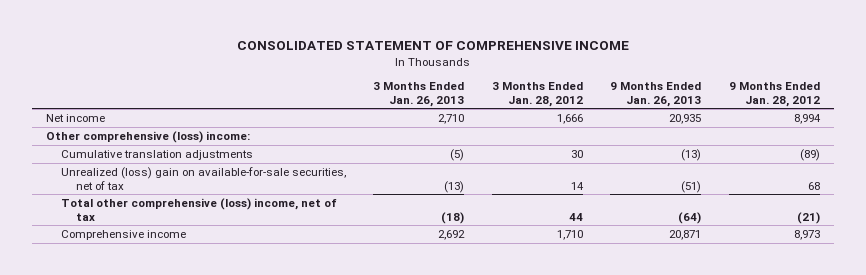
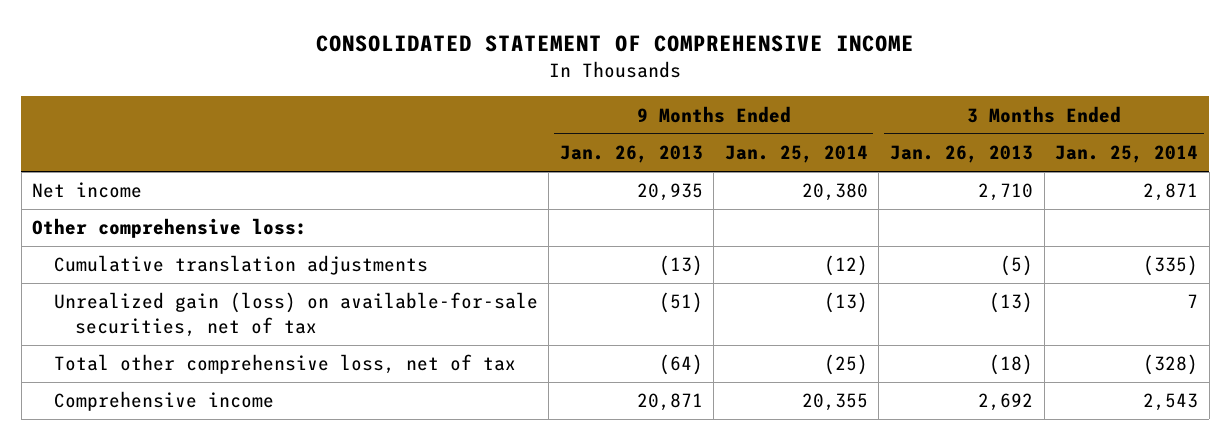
[491,82,583,107] 3 Months Ended Jan. 28, 2012 -> none
[728,82,820,107] 9 Months Ended Jan. 28, 2012 -> none
none -> [724,144,868,163] Jan. 25, 2014
none -> [1055,144,1199,163] Jan. 25, 2014
[45,130,250,143] Other comprehensive (loss) income: -> [32,218,308,239] Other comprehensive loss:
[60,166,346,190] Unrealized (loss) gain on available-for-sale securities, net of tax -> [53,292,538,338] Unrealized gain (loss) on available-for-sale securities, net of tax
[60,197,337,221] Total other comprehensive (loss) income, net of tax -> [53,354,516,375] Total other comprehensive loss, net of tax

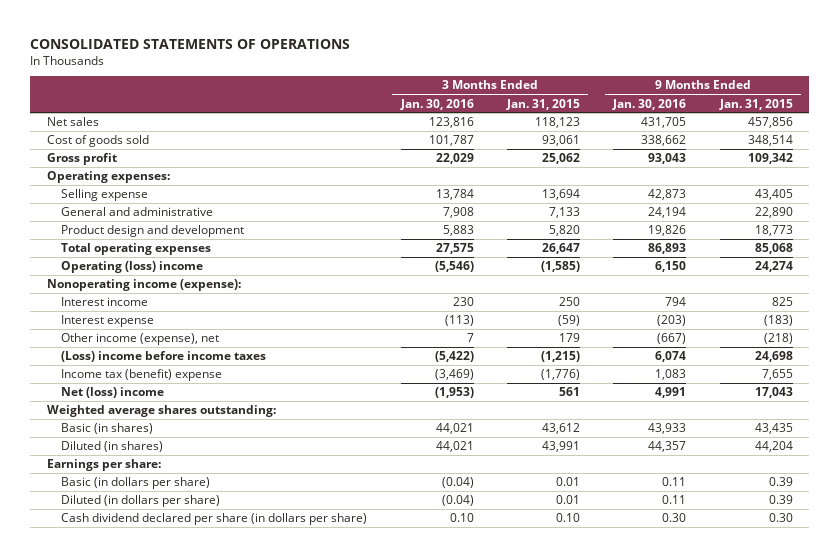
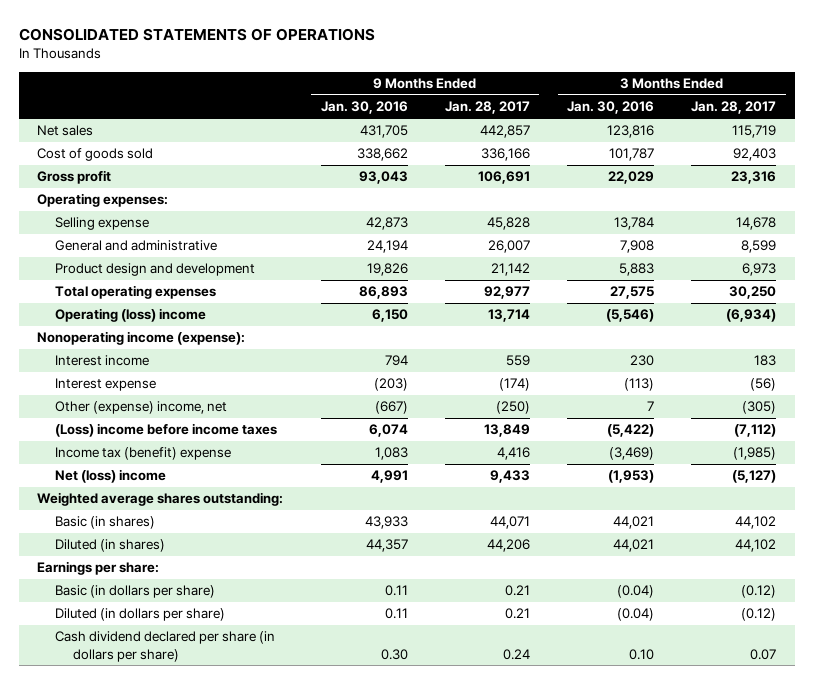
[506,98,581,110] Jan. 31, 2015 -> none
[718,98,793,110] Jan. 31, 2015 -> none
none -> [444,101,530,115] Jan. 28, 2017
none -> [691,101,777,115] Jan. 28, 2017
[61,333,220,346] Other income (expense), net -> [55,401,228,415] Other (expense) income, net

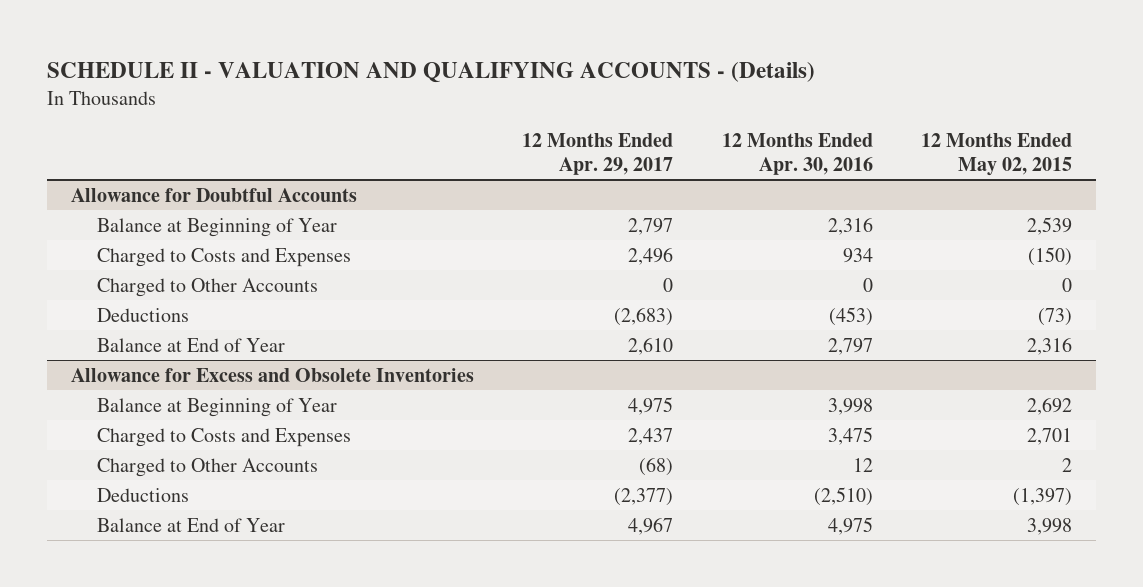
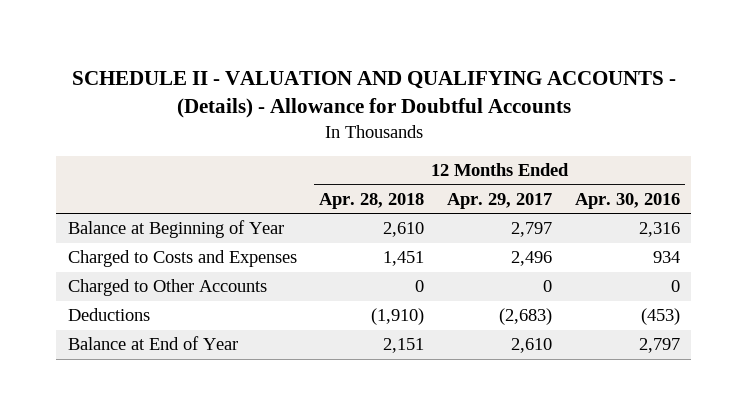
[46,62,815,84] SCHEDULE II - VALUATION AND QUALIFYING ACCOUNTS - (Details) -> [71,70,676,119] SCHEDULE II - VALUATION AND QUALIFYING ACCOUNTS - (Details) - Allowance for Doubtful Accounts
[920,133,1072,176] 12 Months Ended May 02, 2015 -> none
none -> [319,192,425,209] Apr. 28, 2018
[71,187,358,202] Allowance for Doubtful Accounts -> none
[71,367,475,382] Allowance for Excess and Obsolete Inventories -> none
[97,397,338,417] Balance at Beginning of Year -> none
[97,427,352,447] Charged to Costs and Expenses -> none
[97,457,319,477] Charged to Other Accounts -> none
[97,487,190,502] Deductions -> none
[97,517,286,532] Balance at End of Year -> none

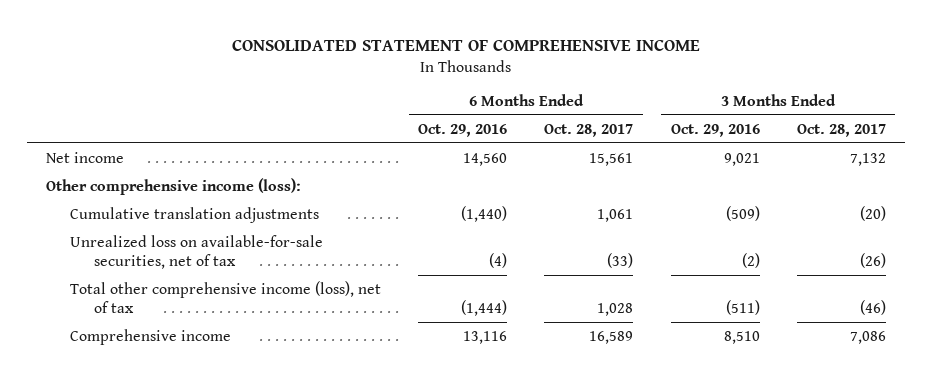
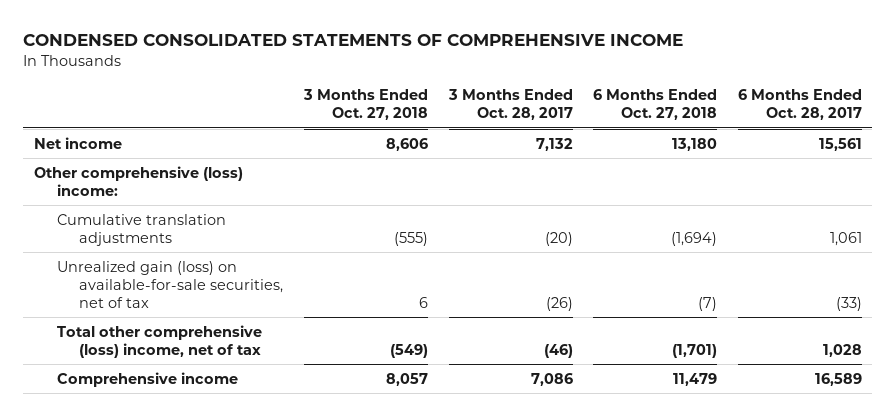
[231,39,700,51] CONSOLIDATED STATEMENT OF COMPREHENSIVE INCOME -> [23,34,684,47] CONDENSED CONSOLIDATED STATEMENTS OF COMPREHENSIVE INCOME
[417,123,507,137] Oct. 29, 2016 -> none
[670,123,760,137] Oct. 29, 2016 -> none
none -> [303,89,429,121] 3 Months Ended Oct. 27, 2018
none -> [593,89,718,121] 6 Months Ended Oct. 27, 2018
[45,177,301,195] Other comprehensive income (loss): -> [33,165,243,196] Other comprehensive (loss) income:
[69,234,323,269] Unrealized loss on available-for-sale securities, net of tax -> [56,260,284,308] Unrealized gain (loss) on available-for-sale securities, net of tax
[69,280,381,313] Total other comprehensive income (loss), net of tax -> [56,324,262,358] Total other comprehensive (loss) income, net of tax

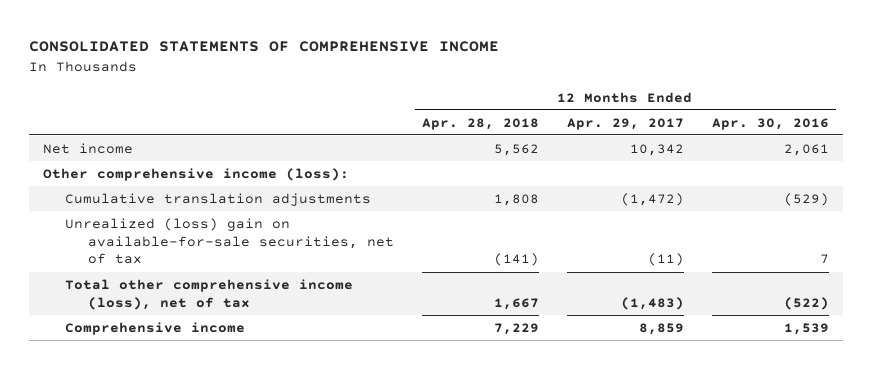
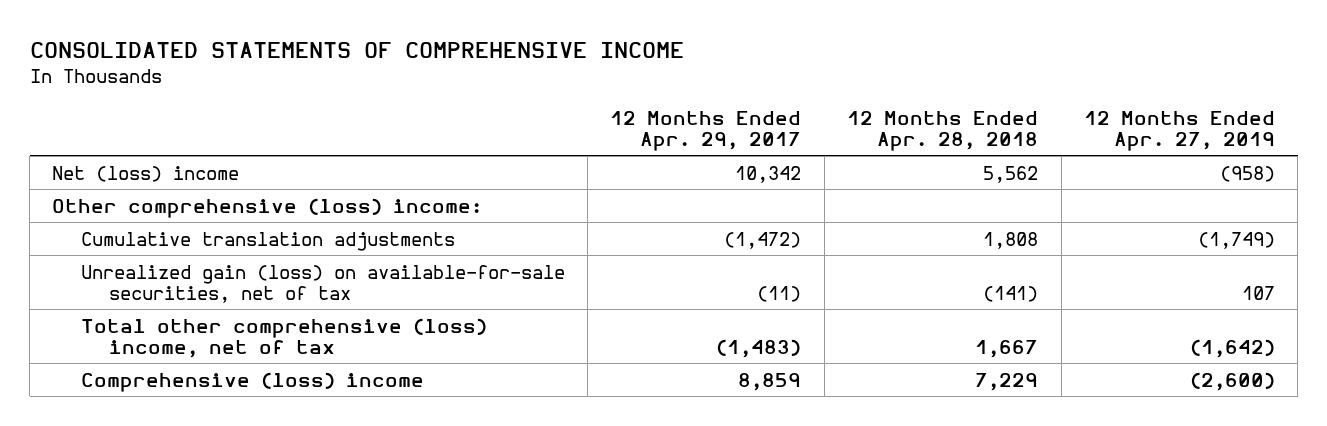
[711,117,829,130] Apr. 30, 2016 -> none
none -> [1083,110,1275,151] 12 Months Ended Apr. 27, 2019
[42,142,133,154] Net income -> [52,165,240,182] Net (loss) income
[42,167,349,181] Other comprehensive income (loss): -> [52,197,483,218] Other comprehensive (loss) income:
[65,217,395,265] Unrealized (loss) gain on available-for-sale securities, net of tax -> [80,264,565,303] Unrealized gain (loss) on available-for-sale securities, net of tax
[65,278,354,310] Total other comprehensive income (loss), net of tax -> [80,317,487,358] Total other comprehensive (loss) income, net of tax
[65,321,246,335] Comprehensive income -> [80,371,424,392] Comprehensive (loss) income

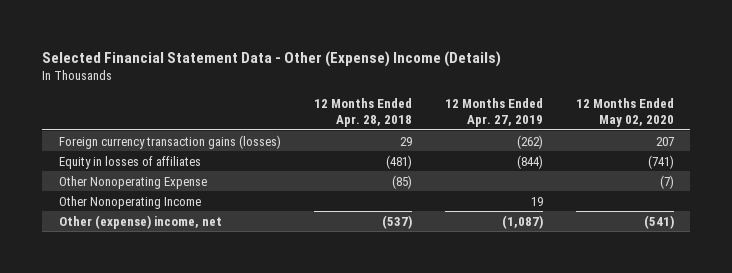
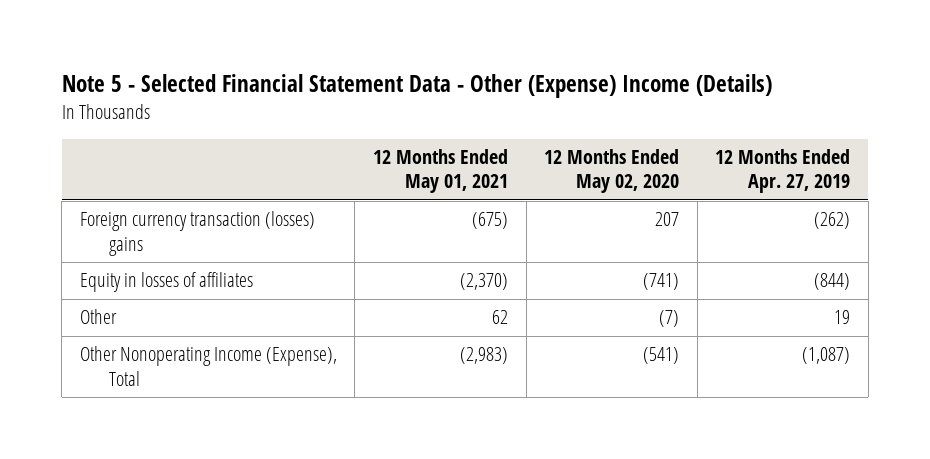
[42,50,502,67] Selected Financial Statement Data - Other (Expense) Income (Details) -> [61,74,772,99] Note 5 - Selected Financial Statement Data - Other (Expense) Income (Details)
[313,97,412,128] 12 Months Ended Apr. 28, 2018 -> none
none -> [372,149,508,194] 12 Months Ended May 01, 2021
[58,134,281,149] Foreign currency transaction gains (losses) -> [79,211,315,256] Foreign currency transaction (losses) gains
[58,175,207,189] Other Nonoperating Expense -> none
[58,195,201,209] Other Nonoperating Income -> none
none -> [79,309,117,325] Other
[58,214,222,229] Other (expense) income, net -> [79,346,337,386] Other Nonoperating Income (Expense), Total

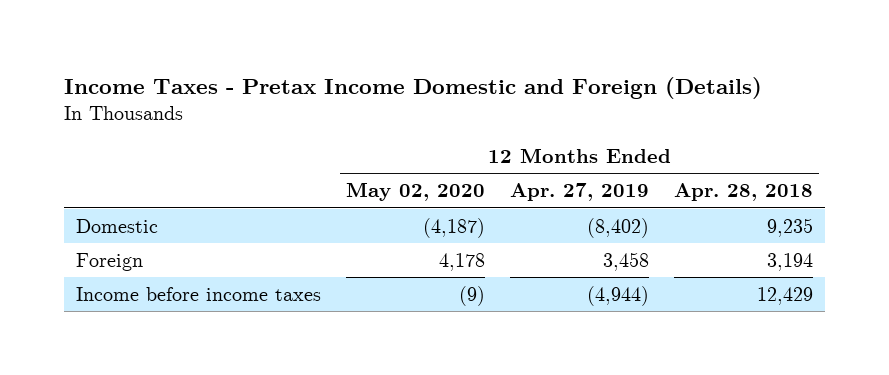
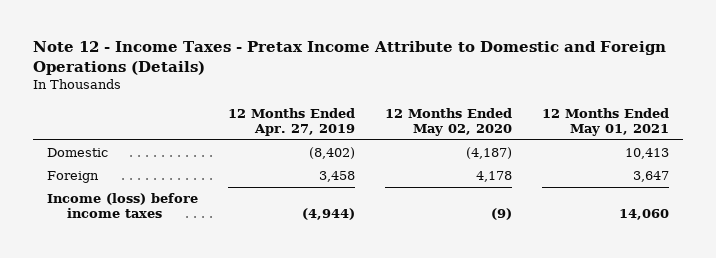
[64,77,763,100] Income Taxes - Pretax Income Domestic and Foreign (Details) -> [32,41,666,75] Note 12 - Income Taxes - Pretax Income Attribute to Domestic and Foreign Operations (Details)
[673,183,813,202] Apr. 28, 2018 -> none
none -> [541,107,669,136] 12 Months Ended May 01, 2021
[76,286,322,301] Income before income taxes -> [47,193,199,219] Income (loss) before income taxes

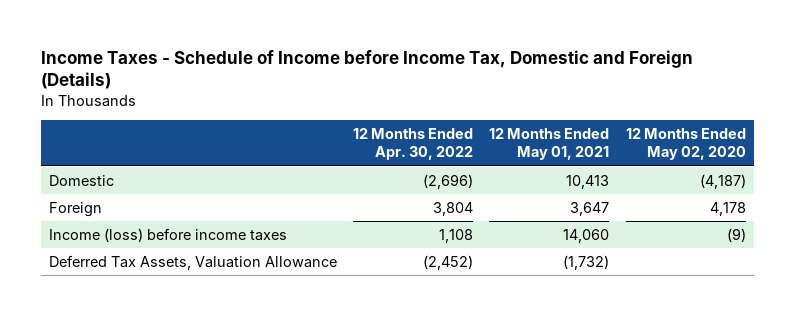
[32,41,666,75] Note 12 - Income Taxes - Pretax Income Attribute to Domestic and Foreign Operations (Details) -> [40,49,693,90] Income Taxes - Schedule of Income before Income Tax, Domestic and Foreign (Details)
[228,107,356,136] 12 Months Ended Apr. 27, 2019 -> none
none -> [353,128,474,161] 12 Months Ended Apr. 30, 2022
none -> [49,254,338,270] Deferred Tax Assets, Valuation Allowance

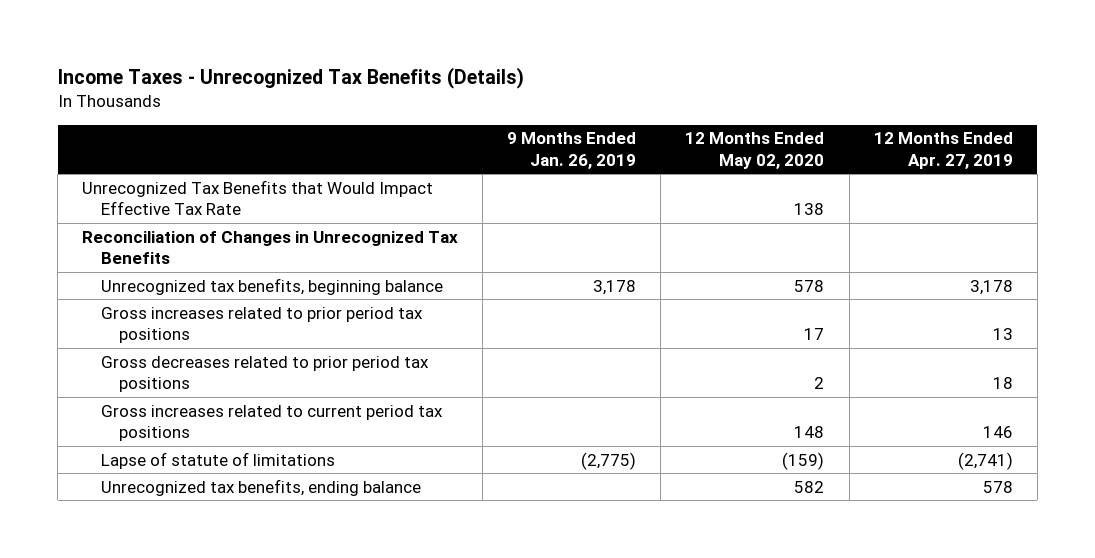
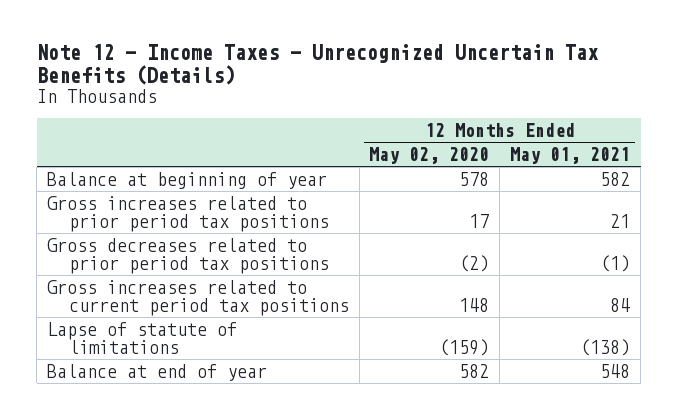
[57,67,524,90] Income Taxes - Unrecognized Tax Benefits (Details) -> [36,43,598,86] Note 12 - Income Taxes - Unrecognized Uncertain Tax Benefits (Details)
[507,132,637,169] 9 Months Ended Jan. 26, 2019 -> none
[873,132,1013,169] 12 Months Ended Apr. 27, 2019 -> none
none -> [510,147,631,165] May 01, 2021
[82,179,434,215] Unrecognized Tax Benefits that Would Impact Effective Tax Rate -> none
[82,230,459,264] Reconciliation of Changes in Unrecognized Tax Benefits -> none
[100,277,443,295] Unrecognized tax benefits, beginning balance -> [47,171,328,189] Balance at beginning of year
[814,376,825,389] 2 -> [459,255,490,273] (2)
[100,478,421,496] Unrecognized tax benefits, ending balance -> [47,363,268,381] Balance at end of year

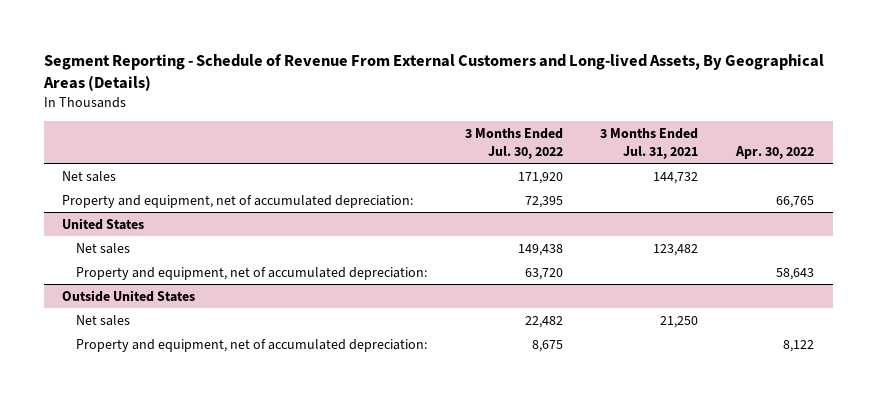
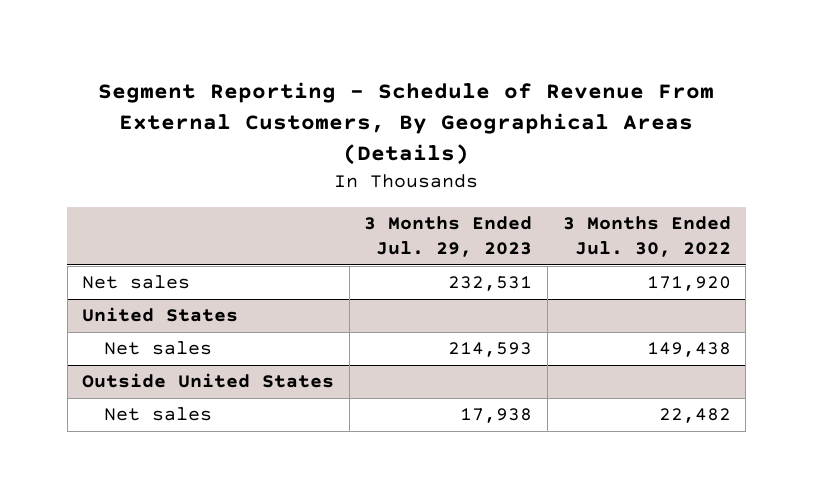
[42,53,824,91] Segment Reporting - Schedule of Revenue From External Customers and Long-lived Assets, By Geographical Areas (Details) -> [98,82,715,165] Segment Reporting - Schedule of Revenue From External Customers, By Geographical Areas (Details)
[600,128,699,160] 3 Months Ended Jul. 31, 2021 -> none
[734,146,814,160] Apr. 30, 2022 -> none
none -> [364,216,533,257] 3 Months Ended Jul. 29, 2023
[62,194,414,208] Property and equipment, net of accumulated depreciation: -> none
[76,266,428,280] Property and equipment, net of accumulated depreciation: -> none
[76,338,428,352] Property and equipment, net of accumulated depreciation: -> none

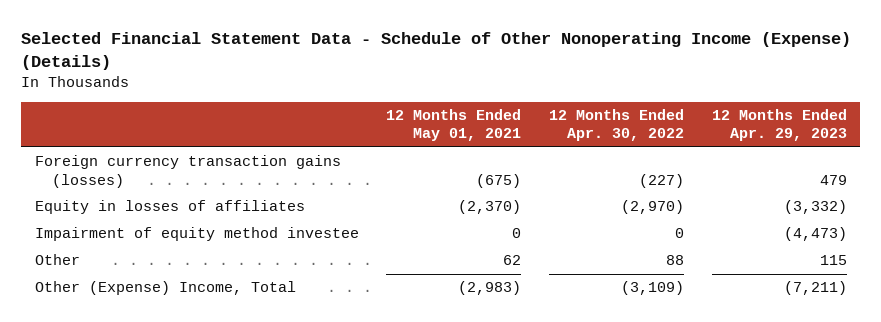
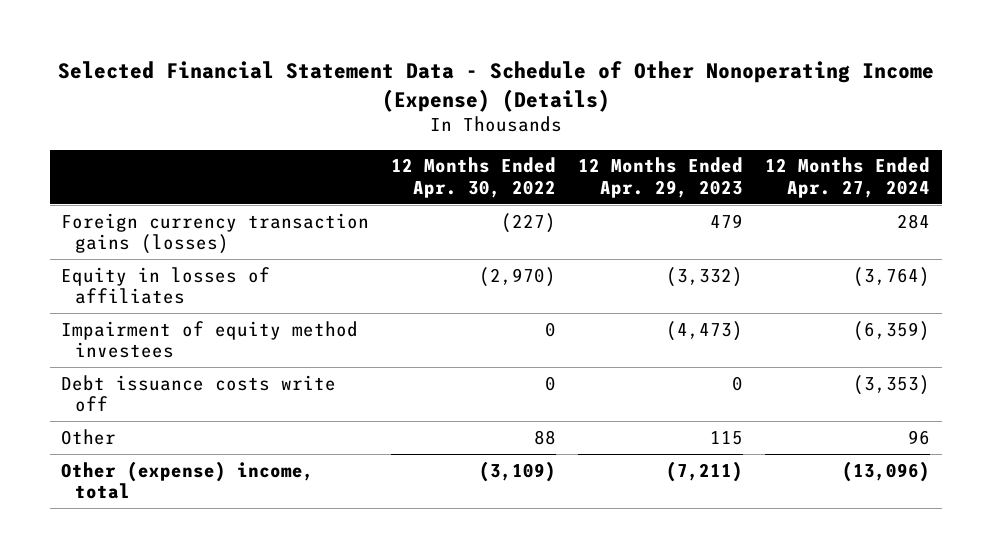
[386,109,522,142] 12 Months Ended May 01, 2021 -> none
none -> [765,157,931,198] 12 Months Ended Apr. 27, 2024
[34,227,359,242] Impairment of equity method investee -> [60,320,358,359] Impairment of equity method investees
none -> [60,374,336,413] Debt issuance costs write off
[34,281,296,296] Other (Expense) Income, Total -> [60,460,314,500] Other (expense) income, total

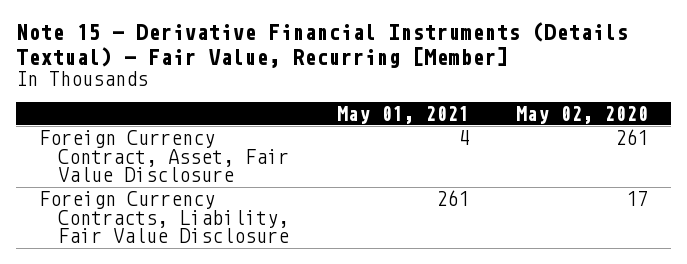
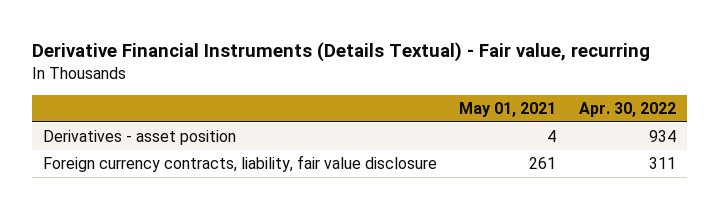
[15,22,628,68] Note 15 - Derivative Financial Instruments (Details Textual) - Fair Value, Recurring [Member] -> [31,41,650,62] Derivative Financial Instruments (Details Textual) - Fair value, recurring
[515,105,648,124] May 02, 2020 -> none
none -> [578,102,676,118] Apr. 30, 2022
[39,129,290,183] Foreign Currency Contract, Asset, Fair Value Disclosure -> [43,130,237,146] Derivatives - asset position
[39,190,290,244] Foreign Currency Contracts, Liability, Fair Value Disclosure -> [43,155,438,173] Foreign currency contracts, liability, fair value disclosure

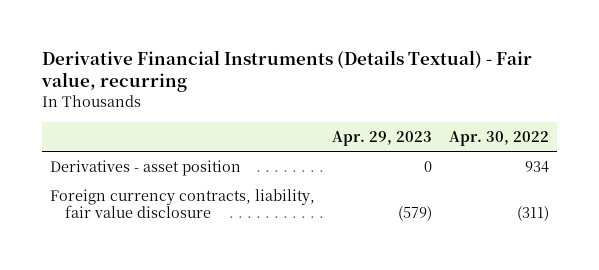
[459,102,557,118] May 01, 2021 -> none
none -> [332,130,433,146] Apr. 29, 2023
[648,157,676,170] 311 -> [516,206,549,222] (311)

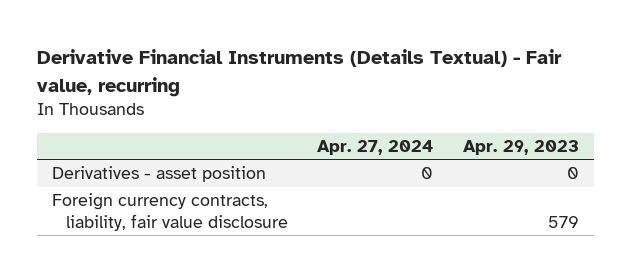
[448,130,549,146] Apr. 30, 2022 -> none
none -> [317,140,434,156] Apr. 27, 2024
[398,206,433,222] (579) -> [548,215,580,228] 579

